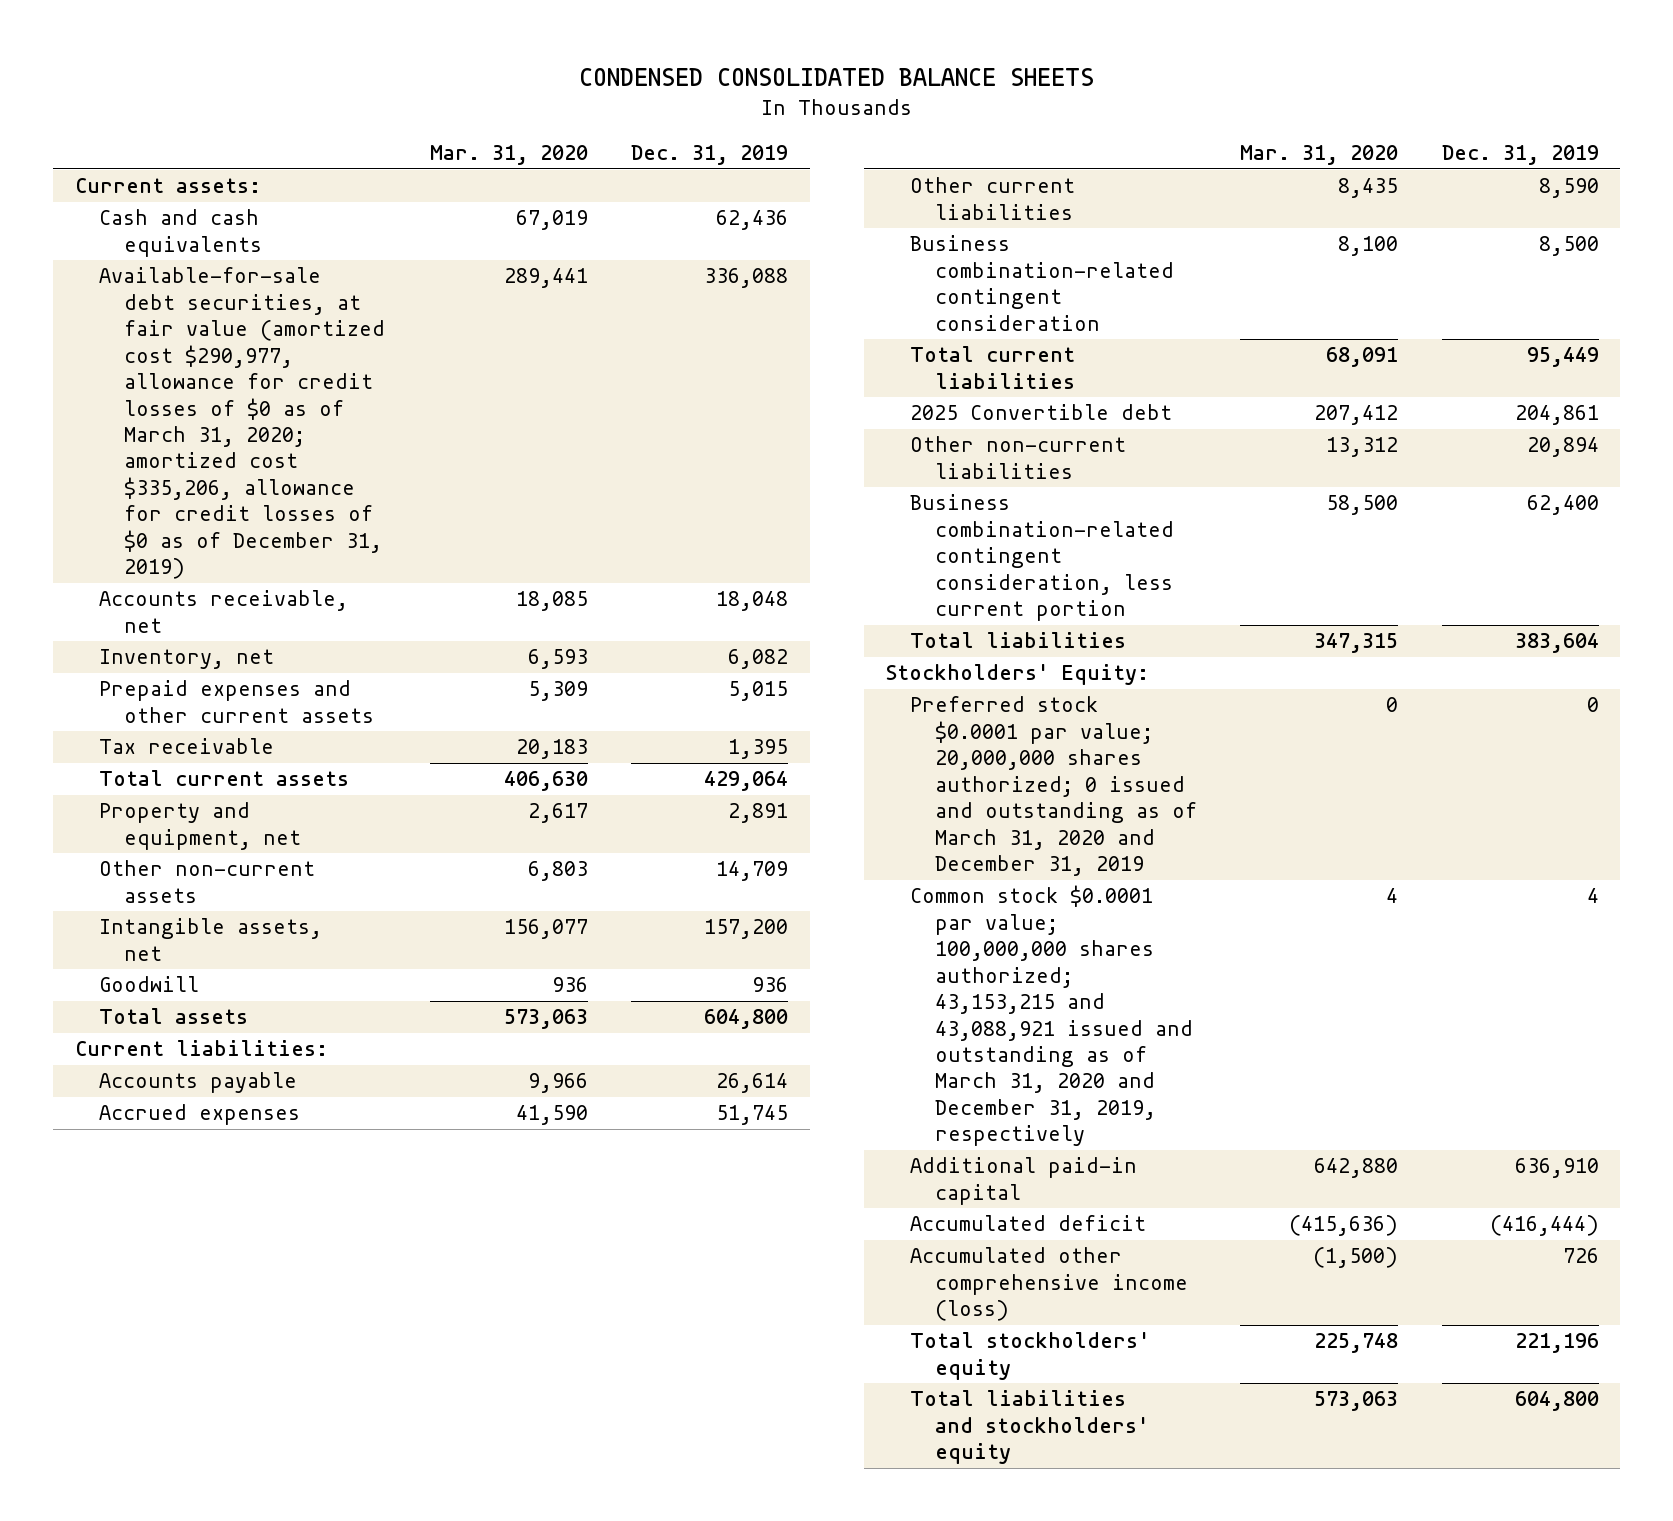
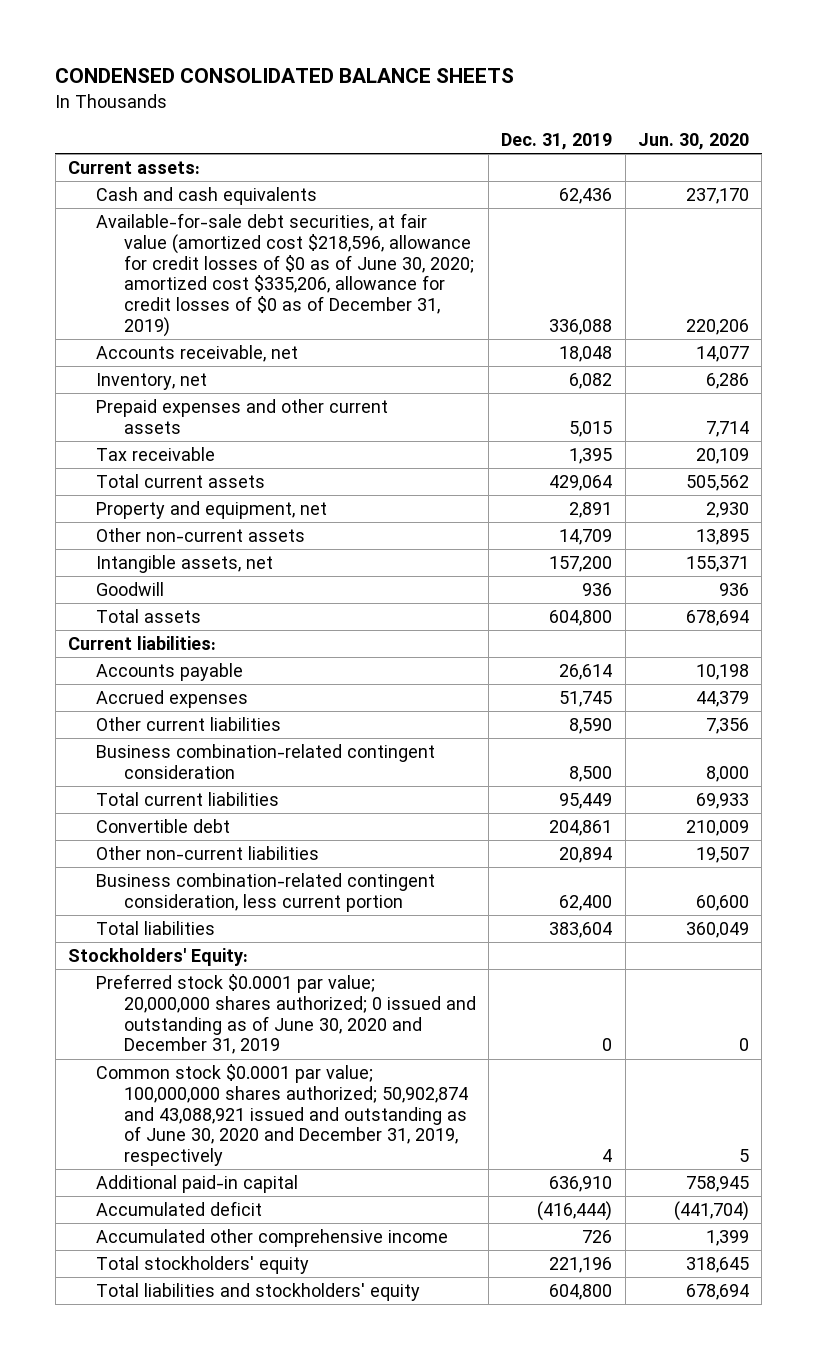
[429,145,588,166] Mar. 31, 2020 -> none
none -> [637,132,749,150] Jun. 30, 2020
[99,267,386,580] Available-for-sale debt securities, at fair value (amortized cost $290,977, allowance for credit losses of $0 as of March 31, 2020; amortized cost $335,206, allowance for credit losses of $0 as of December 31, 2019) -> [95,212,474,338] Available-for-sale debt securities, at fair value (amortized cost $218,596, allowance for credit losses of $0 as of June 30, 2020; amortized cost $335,206, allowance for credit losses of $0 as of December 31, 2019)
[910,404,1173,421] 2025 Convertible debt -> [95,818,230,833] Convertible debt
[910,696,1197,876] Preferred stock $0.0001 par value; 20,000,000 shares authorized; 0 issued and outstanding as of March 31, 2020 and December 31, 2019 -> [95,973,476,1055] Preferred stock $0.0001 par value; 20,000,000 shares authorized; 0 issued and outstanding as of June 30, 2020 and December 31, 2019
[910,885,1193,1147] Common stock $0.0001 par value; 100,000,000 shares authorized; 43,153,215 and 43,088,921 issued and outstanding as of March 31, 2020 and December 31, 2019, respectively -> [95,1063,468,1167] Common stock $0.0001 par value; 100,000,000 shares authorized; 50,902,874 and 43,088,921 issued and outstanding as of June 30, 2020 and December 31, 2019, respectively
[910,1247,1188,1322] Accumulated other comprehensive income (loss) -> [95,1228,448,1247] Accumulated other comprehensive income

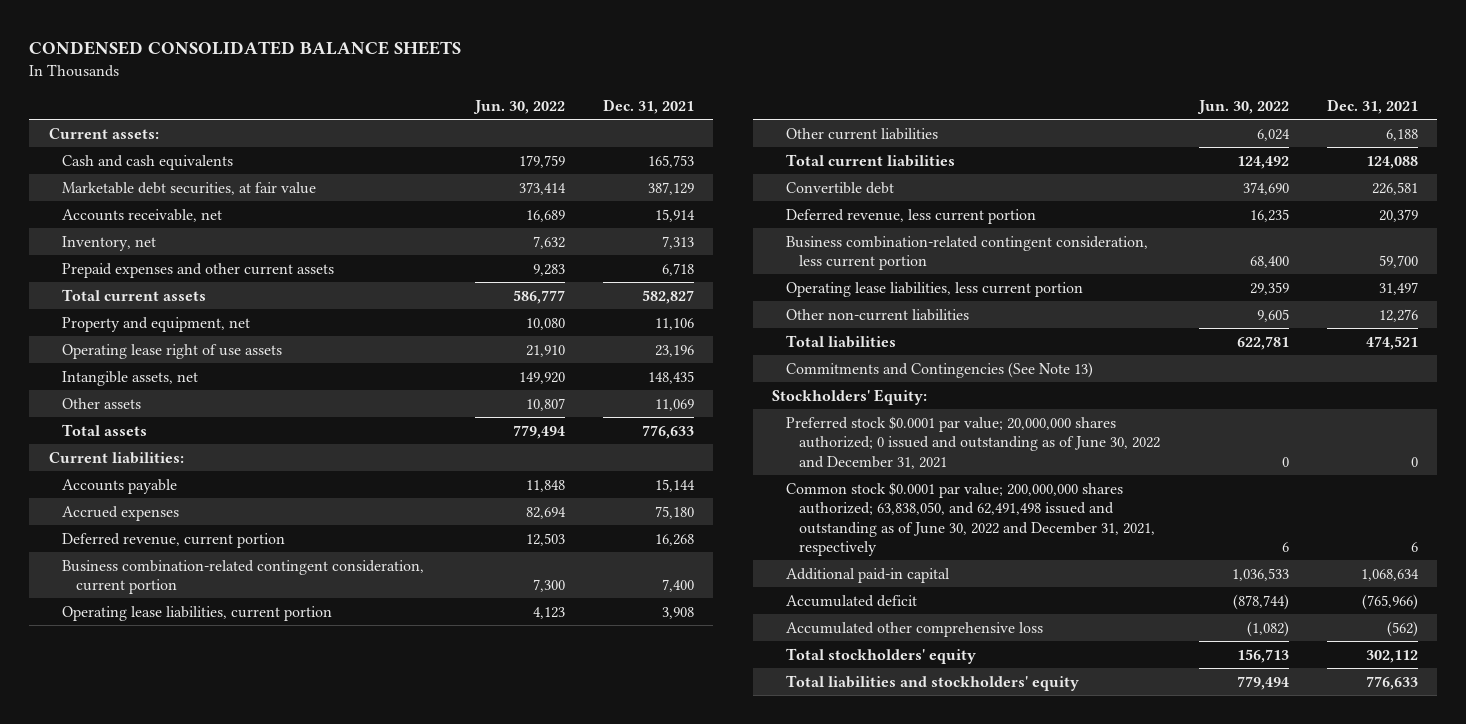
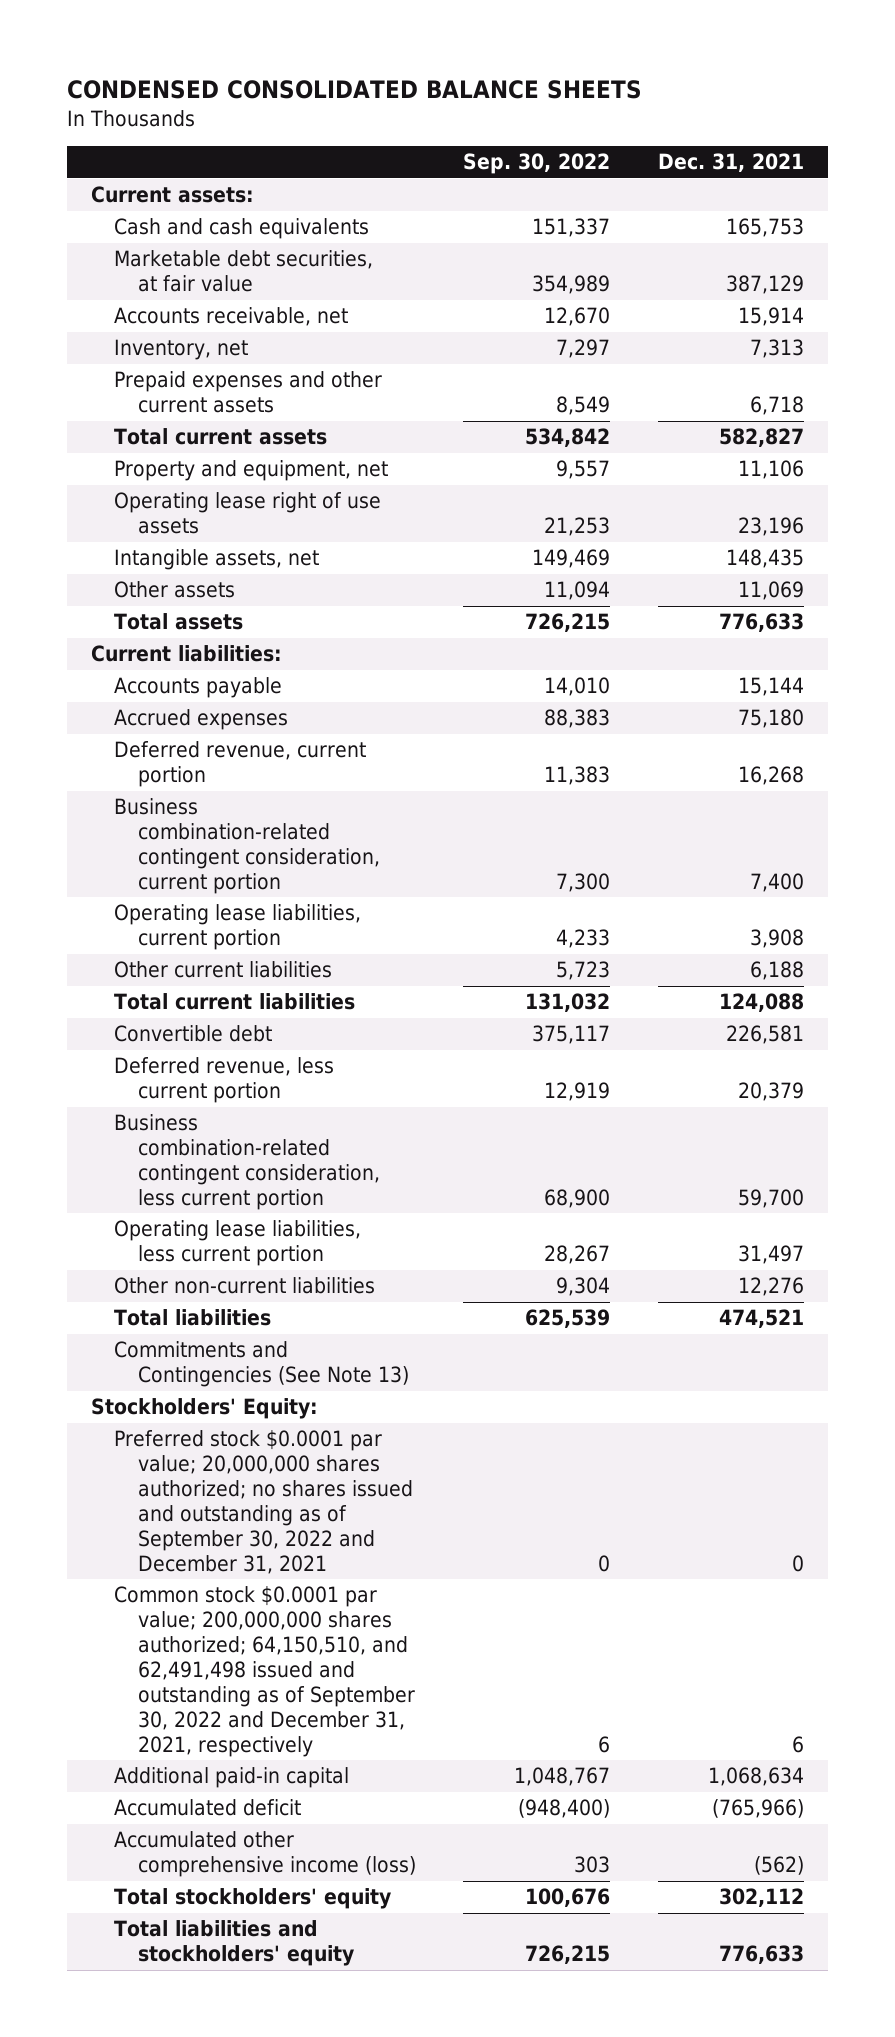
[472,99,565,114] Jun. 30, 2022 -> none
none -> [463,153,611,175] Sep. 30, 2022
[785,415,1161,469] Preferred stock $0.0001 par value; 20,000,000 shares authorized; 0 issued and outstanding as of June 30, 2022 and December 31, 2021 -> [114,1430,413,1574] Preferred stock $0.0001 par value; 20,000,000 shares authorized; no shares issued and outstanding as of September 30, 2022 and December 31, 2021
[785,481,1156,556] Common stock $0.0001 par value; 200,000,000 shares authorized; 63,838,050, and 62,491,498 issued and outstanding as of June 30, 2022 and December 31, 2021, respectively -> [114,1586,415,1757] Common stock $0.0001 par value; 200,000,000 shares authorized; 64,150,510, and 62,491,498 issued and outstanding as of September 30, 2022 and December 31, 2021, respectively
[785,621,1043,637] Accumulated other comprehensive loss -> [114,1831,416,1878] Accumulated other comprehensive income (loss)

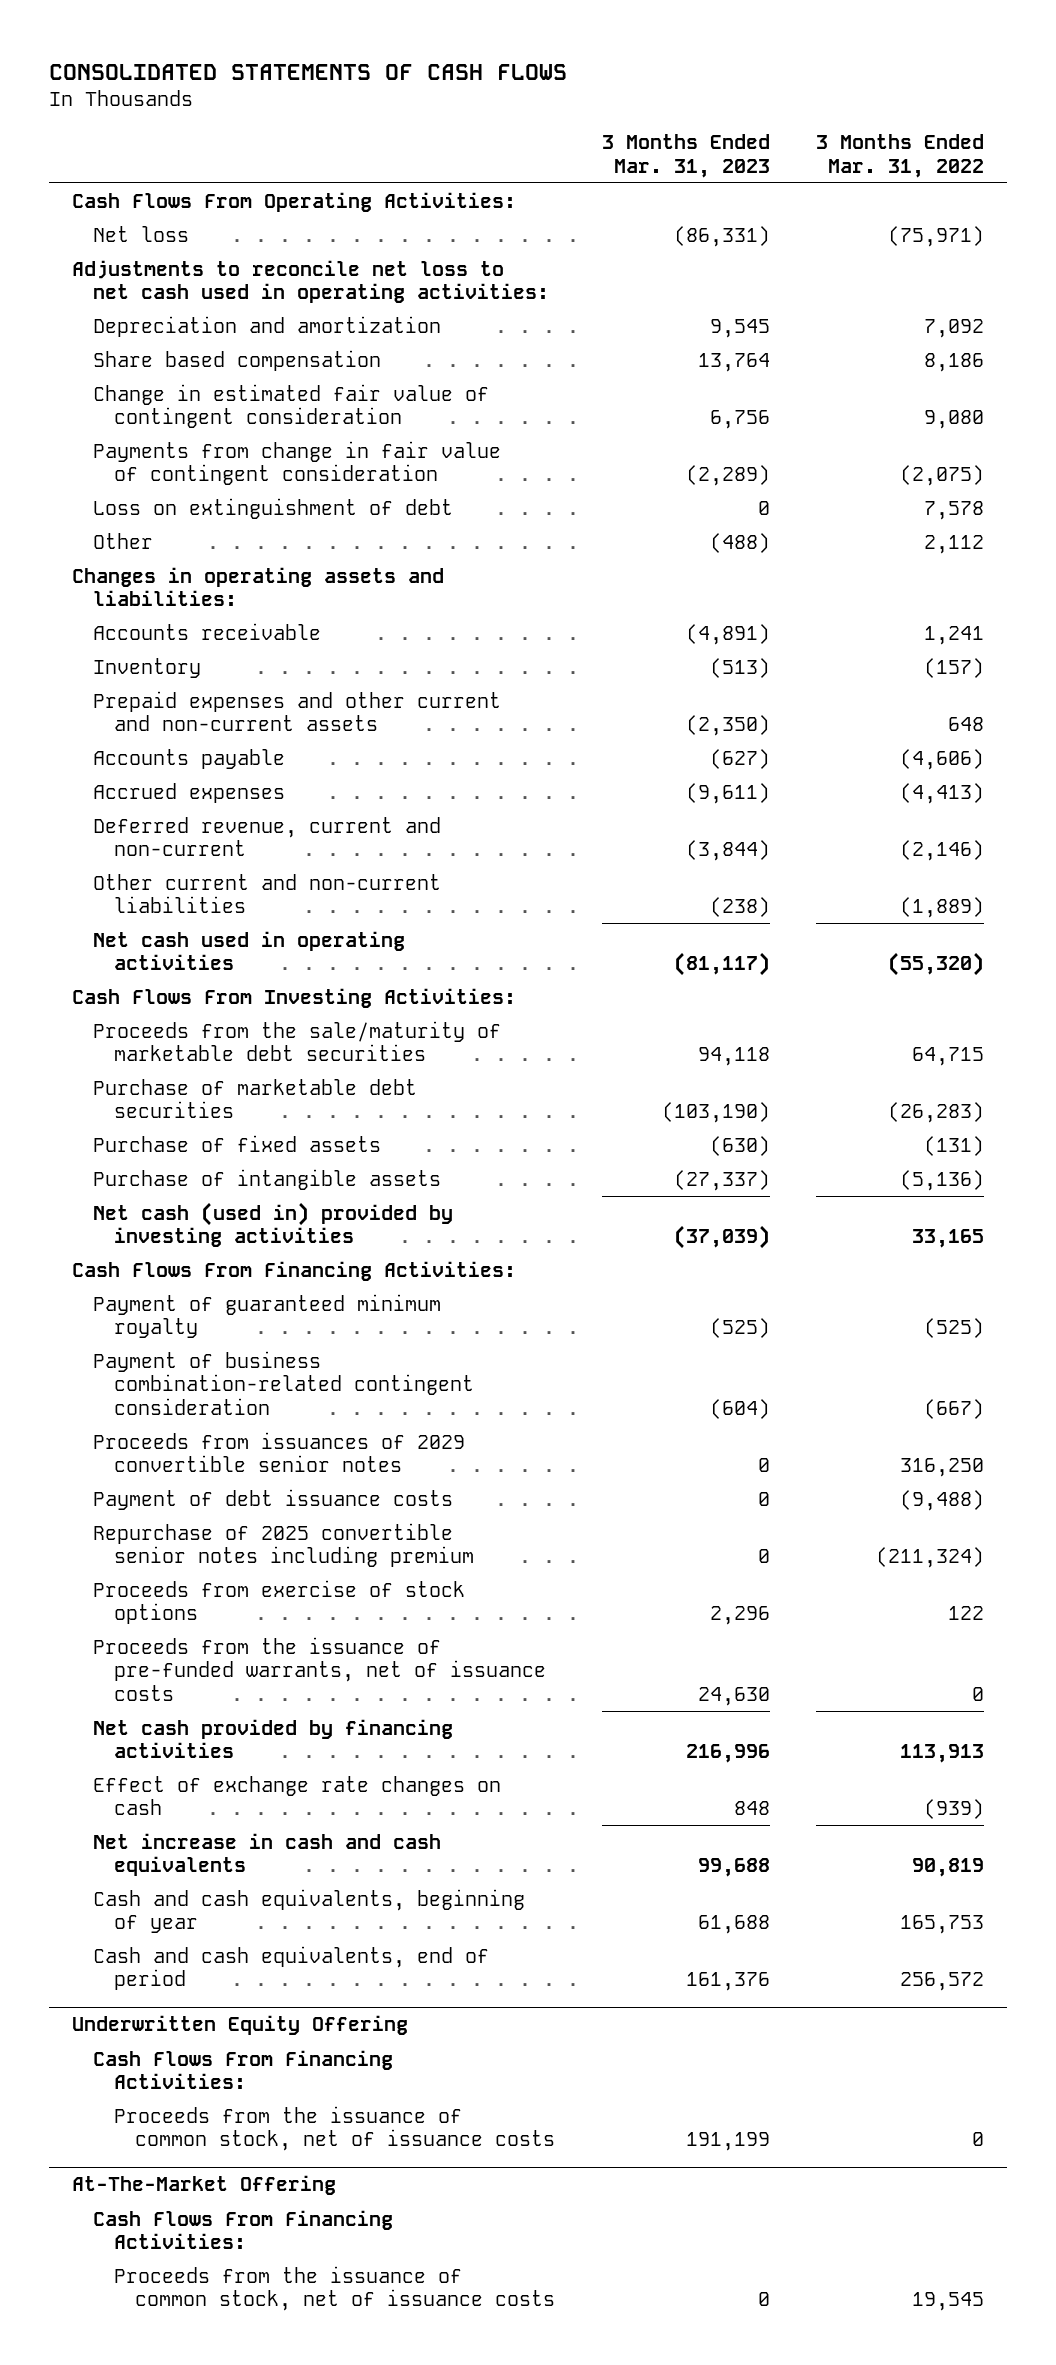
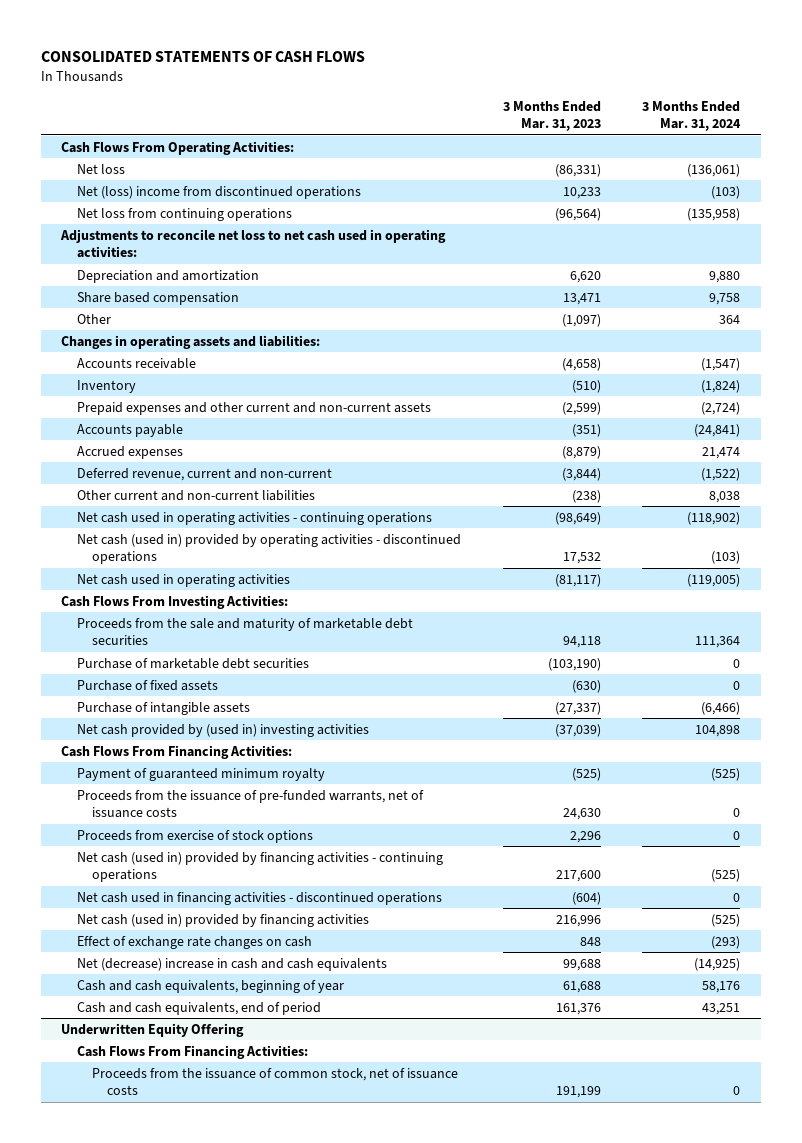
[815,134,984,178] 3 Months Ended Mar. 31, 2022 -> none
none -> [642,101,742,132] 3 Months Ended Mar. 31, 2024
none -> [76,185,361,199] Net (loss) income from discontinued operations
none -> [76,207,292,221] Net loss from continuing operations
[93,383,490,429] Change in estimated fair value of contingent consideration -> none
[93,440,502,486] Payments from change in fair value of contingent consideration -> none
[93,497,454,519] Loss on extinguishment of debt -> none
[709,318,770,338] 9,545 -> [569,270,601,283] 6,620
[697,352,770,372] 13,764 -> [562,292,601,305] 13,471
[709,532,770,553] (488) -> [561,313,601,327] (1,097)
[685,623,770,645] (4,891) -> [561,357,601,371] (4,658)
[709,657,770,678] (513) -> [571,379,601,393] (510)
[685,715,770,737] (2,350) -> [561,401,601,415] (2,599)
[709,748,770,769] (627) -> [571,423,601,437] (351)
[685,782,770,804] (9,611) -> [561,445,601,459] (8,879)
none -> [76,511,432,525] Net cash used in operating activities - continuing operations
none -> [76,533,461,565] Net cash (used in) provided by operating activities - discontinued operations
[93,1020,502,1062] Proceeds from the sale/maturity of marketable debt securities -> [76,617,413,646] Proceeds from the sale and maturity of marketable debt securities
[93,1201,454,1248] Net cash (used in) provided by investing activities -> [76,723,369,737] Net cash provided by (used in) investing activities
[93,1350,475,1415] Payment of business combination-related contingent consideration -> none
[93,1431,466,1473] Proceeds from issuances of 2029 convertible senior notes -> none
[93,1488,454,1510] Payment of debt issuance costs -> none
[93,1522,475,1568] Repurchase of 2025 convertible senior notes including premium -> none
[93,1579,466,1625] Proceeds from exercise of stock options -> [76,829,313,843] Proceeds from exercise of stock options
none -> [76,851,443,883] Net cash (used in) provided by financing activities - continuing operations
none -> [76,891,442,905] Net cash used in financing activities - discontinued operations
[93,1718,454,1759] Net cash provided by financing activities -> [76,913,369,927] Net cash (used in) provided by financing activities
[93,1832,442,1877] Net increase in cash and cash equivalents -> [76,957,387,971] Net (decrease) increase in cash and cash equivalents
[72,2175,337,2196] At-The-Market Offering -> none
[93,2209,394,2250] Cash Flows From Financing Activities: -> none
[114,2265,556,2312] Proceeds from the issuance of common stock, net of issuance costs -> none

